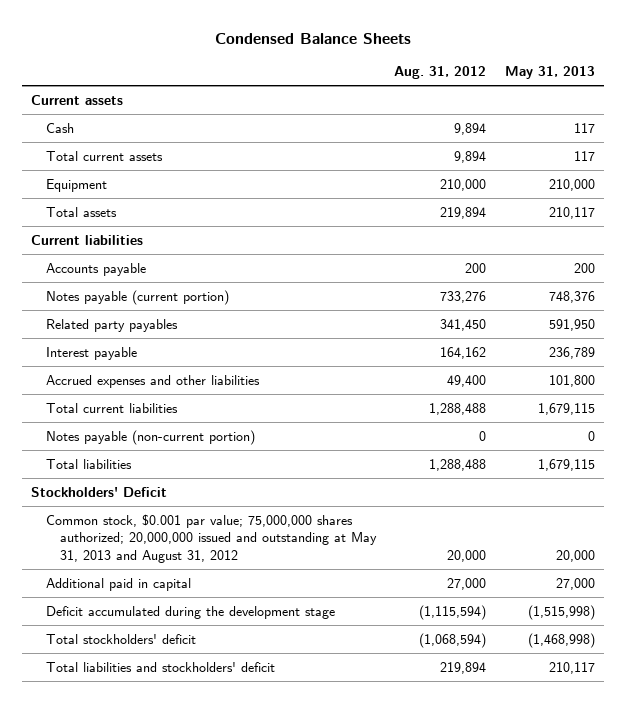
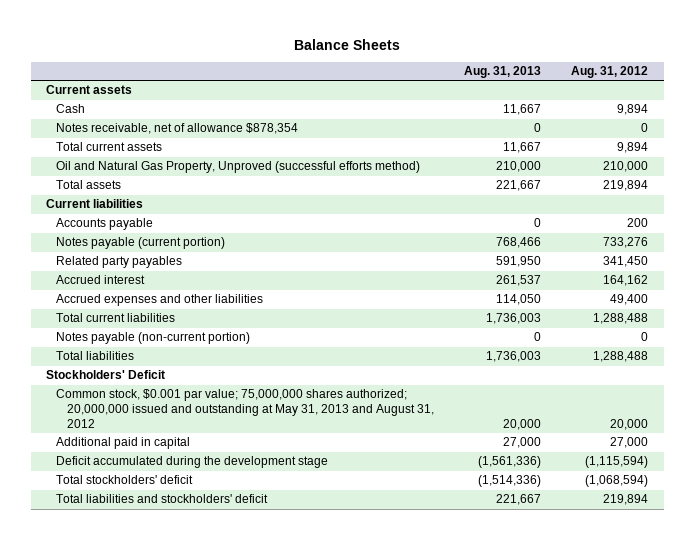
[214,32,411,44] Condensed Balance Sheets -> [294,38,401,50] Balance Sheets
[504,66,595,80] May 31, 2013 -> none
none -> [463,66,541,79] Aug. 31, 2013
none -> [56,123,299,135] Notes receivable, net of allowance $878,354
[45,178,107,192] Equipment -> none
none -> [56,161,421,174] Oil and Natural Gas Property, Unproved (successful efforts method)
[45,346,137,360] Interest payable -> [56,275,146,285] Accrued interest

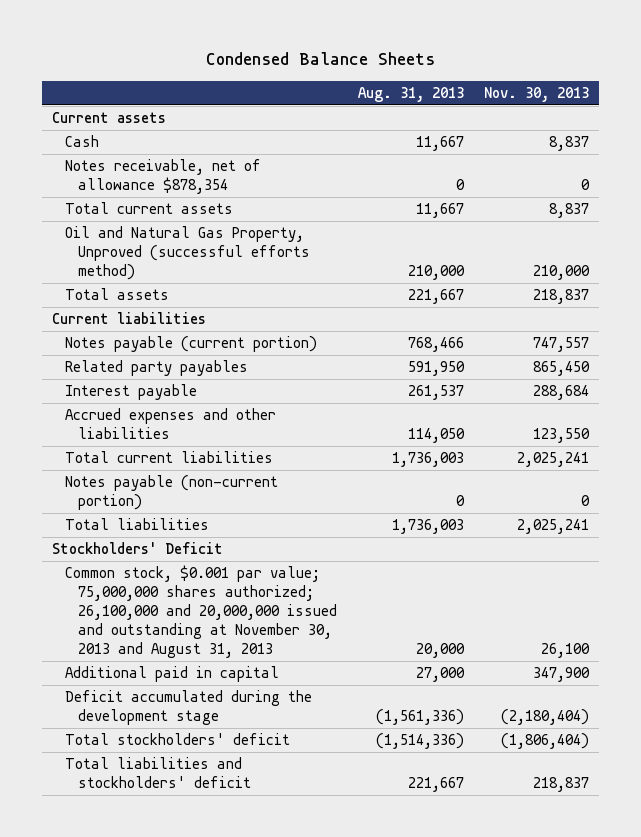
[294,38,401,50] Balance Sheets -> [205,52,435,66] Condensed Balance Sheets
[571,66,649,79] Aug. 31, 2012 -> none
none -> [484,86,590,102] Nov. 30, 2013
[56,218,154,231] Accounts payable -> none
[56,275,146,285] Accrued interest -> [65,384,198,401] Interest payable
[56,389,434,428] Common stock, $0.001 par value; 75,000,000 shares authorized; 20,000,000 issued and outstanding at May 31, 2013 and August 31, 2012 -> [65,565,338,658] Common stock, $0.001 par value; 75,000,000 shares authorized; 26,100,000 and 20,000,000 issued and outstanding at November 30, 2013 and August 31, 2013

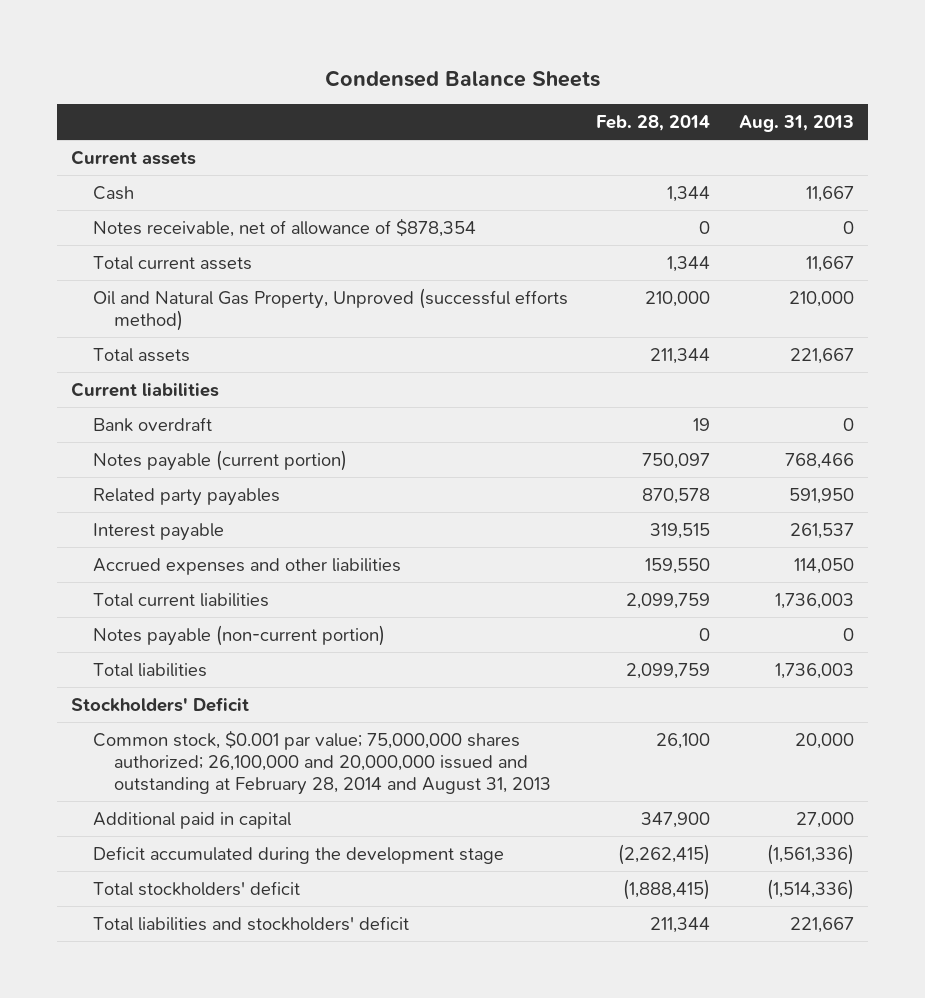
[484,86,590,102] Nov. 30, 2013 -> none
none -> [596,115,711,132] Feb. 28, 2014
[65,159,262,195] Notes receivable, net of allowance $878,354 -> [92,217,476,237] Notes receivable, net of allowance of $878,354
none -> [92,416,212,432] Bank overdraft
[65,565,338,658] Common stock, $0.001 par value; 75,000,000 shares authorized; 26,100,000 and 20,000,000 issued and outstanding at November 30, 2013 and August 31, 2013 -> [92,729,552,796] Common stock, $0.001 par value; 75,000,000 shares authorized; 26,100,000 and 20,000,000 issued and outstanding at February 28, 2014 and August 31, 2013

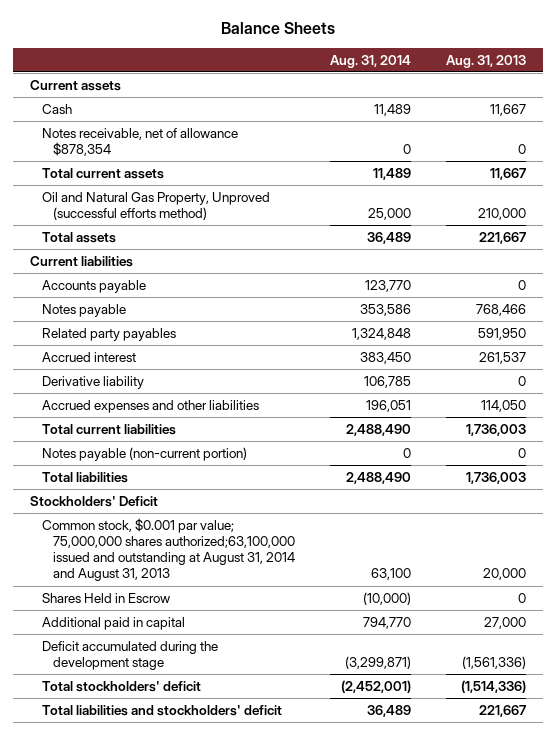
[324,69,600,87] Condensed Balance Sheets -> [220,21,335,34] Balance Sheets
[596,115,711,132] Feb. 28, 2014 -> none
none -> [330,54,412,68] Aug. 31, 2014
[92,217,476,237] Notes receivable, net of allowance of $878,354 -> [41,128,238,157] Notes receivable, net of allowance $878,354
[92,416,212,432] Bank overdraft -> none
none -> [41,280,146,294] Accounts payable
[92,449,347,471] Notes payable (current portion) -> [41,304,126,318] Notes payable
[92,522,224,541] Interest payable -> [41,352,136,363] Accrued interest
none -> [41,376,144,390] Derivative liability
[92,729,552,796] Common stock, $0.001 par value; 75,000,000 shares authorized; 26,100,000 and 20,000,000 issued and outstanding at February 28, 2014 and August 31, 2013 -> [41,518,296,582] Common stock, $0.001 par value; 75,000,000 shares authorized;63,100,000 issued and outstanding at August 31, 2014 and August 31, 2013
none -> [41,593,170,604] Shares Held in Escrow

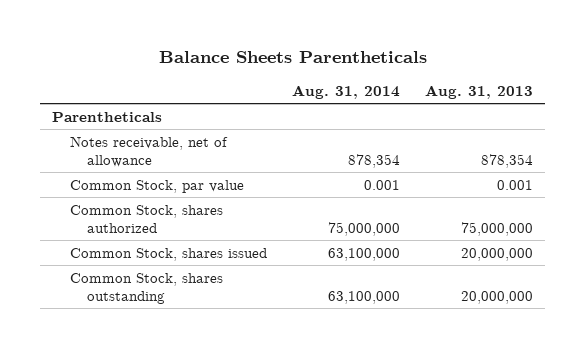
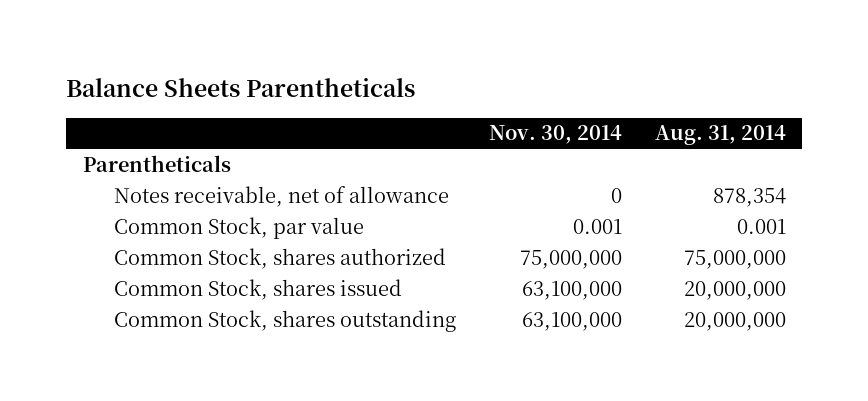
[424,85,533,100] Aug. 31, 2013 -> none
none -> [488,125,622,145] Nov. 30, 2014
[327,247,400,261] 63,100,000 -> [683,280,786,300] 20,000,000
[327,290,400,304] 63,100,000 -> [683,311,786,331] 20,000,000

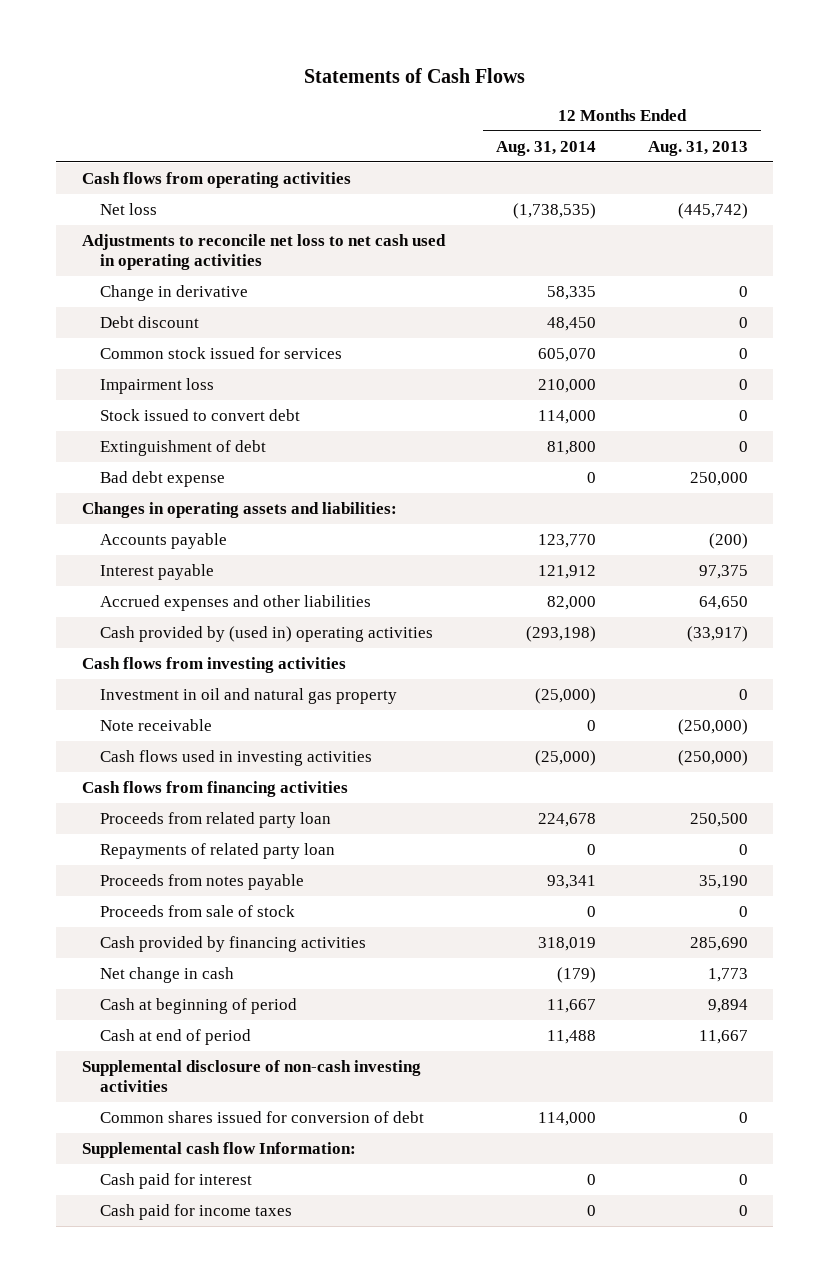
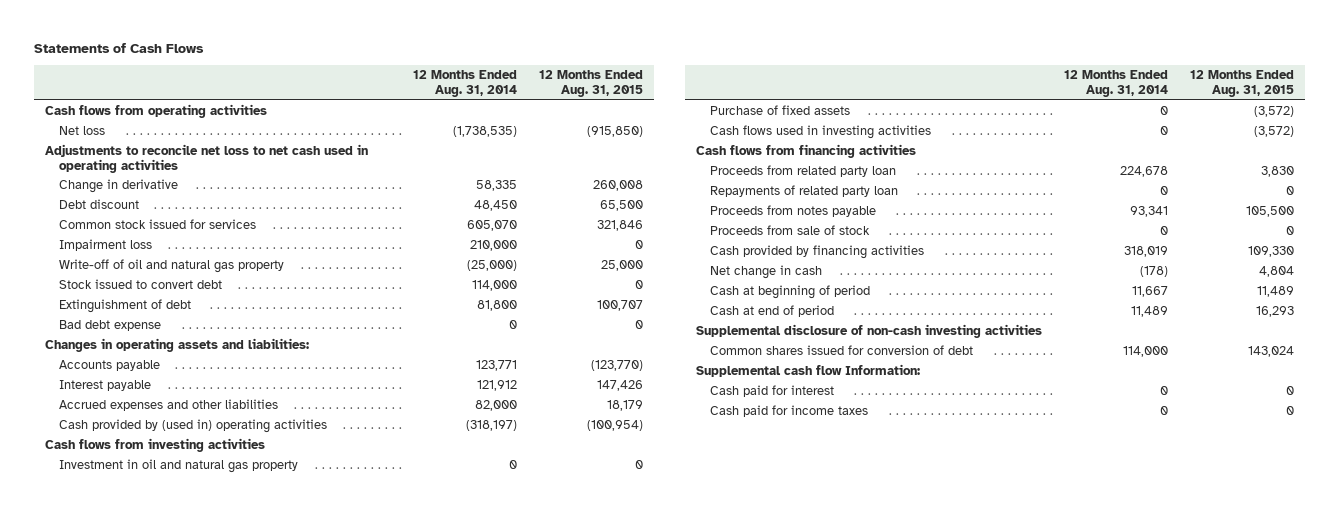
[647,140,748,156] Aug. 31, 2013 -> none
none -> [538,70,643,97] 12 Months Ended Aug. 31, 2015
none -> [58,259,284,274] Write-off of oil and natural gas property
[538,534,597,549] 123,770 -> [475,360,517,372] 123,771
[526,626,597,643] (293,198) -> [465,420,517,432] (318,197)
[99,719,212,732] Note receivable -> none
[535,688,597,705] (25,000) -> [508,460,517,470] 0
none -> [709,105,850,116] Purchase of fixed assets
[535,750,597,767] (25,000) -> [1160,126,1169,136] 0
[557,967,597,984] (179) -> [1140,266,1169,278] (178)
[547,1030,597,1045] 11,488 -> [1131,306,1169,318] 11,489

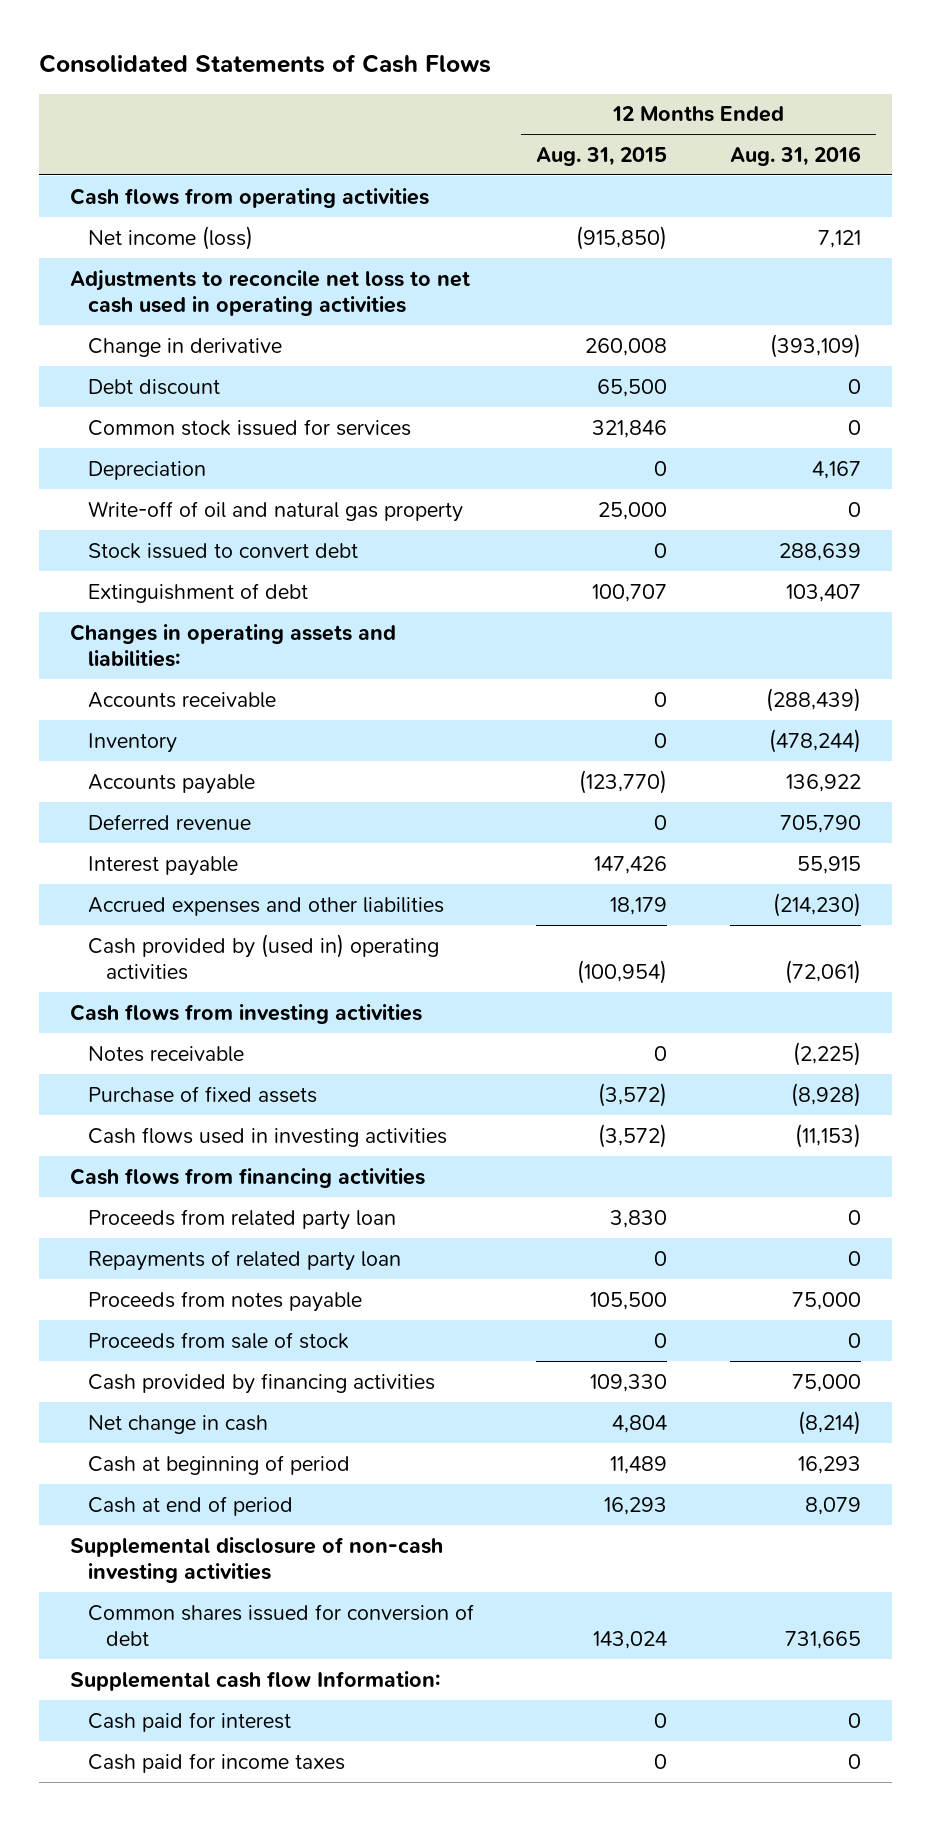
[33,42,204,53] Statements of Cash Flows -> [38,54,491,74] Consolidated Statements of Cash Flows
[412,70,517,97] 12 Months Ended Aug. 31, 2014 -> none
none -> [729,145,861,166] Aug. 31, 2016
[58,126,105,136] Net loss -> [88,225,254,250] Net income (loss)
[58,239,152,252] Impairment loss -> none
none -> [88,460,207,480] Depreciation
[58,320,161,332] Bad debt expense -> none
none -> [88,691,277,708] Accounts receivable
none -> [88,732,178,753] Inventory
none -> [88,813,252,830] Deferred revenue
[58,459,298,474] Investment in oil and natural gas property -> none
none -> [88,1045,245,1062] Notes receivable

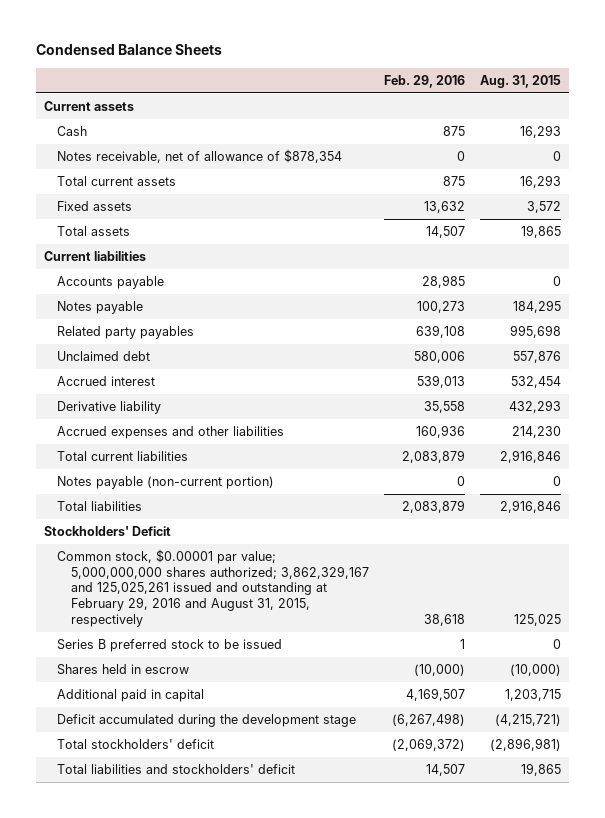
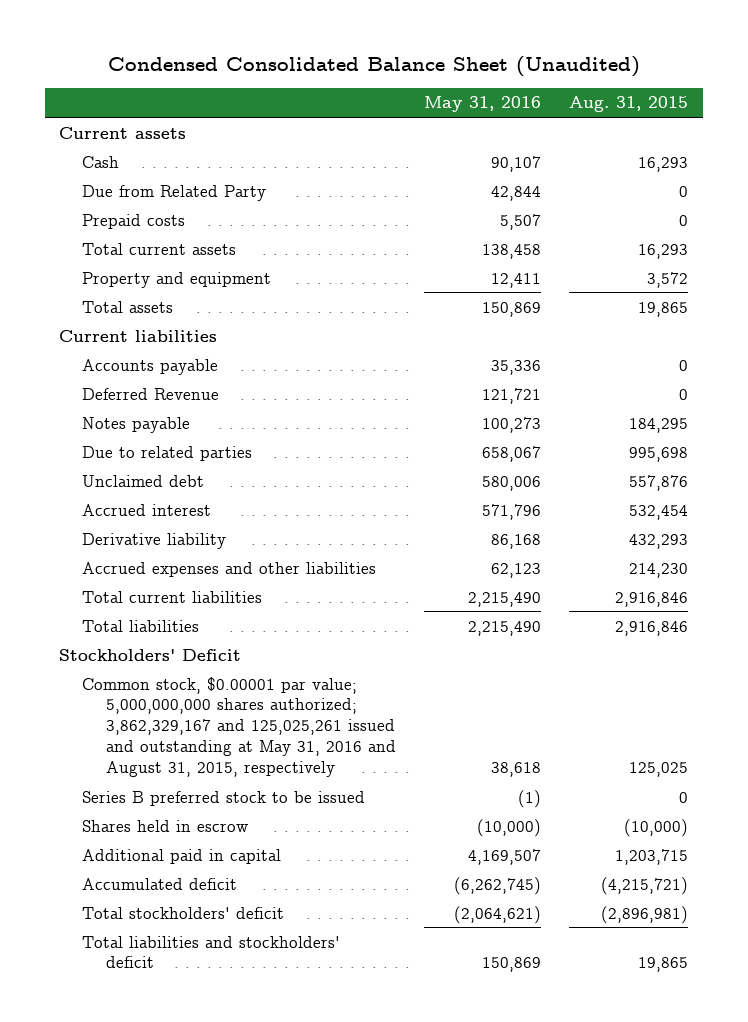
[36,44,223,56] Condensed Balance Sheets -> [107,56,640,78] Condensed Consolidated Balance Sheet (Unaudited)
[383,74,465,88] Feb. 29, 2016 -> none
none -> [424,96,542,113] May 31, 2016
[57,149,343,164] Notes receivable, net of allowance of $878,354 -> none
none -> [82,184,267,201] Due from Related Party
none -> [82,213,186,229] Prepaid costs
[57,201,133,212] Fixed assets -> [82,271,272,288] Property and equipment
none -> [82,387,220,400] Deferred Revenue
[57,326,195,340] Related party payables -> [82,445,253,461] Due to related parties
[57,476,275,490] Notes payable (non-current portion) -> none
[57,549,369,627] Common stock, $0.00001 par value; 5,000,000,000 shares authorized; 3,862,329,167 and 125,025,261 issued and outstanding at February 29, 2016 and August 31, 2015, respectively -> [82,676,396,778] Common stock, $0.00001 par value; 5,000,000,000 shares authorized; 3,862,329,167 and 125,025,261 issued and outstanding at May 31, 2016 and August 31, 2015, respectively
[57,714,357,728] Deficit accumulated during the development stage -> [82,877,238,890] Accumulated deficit

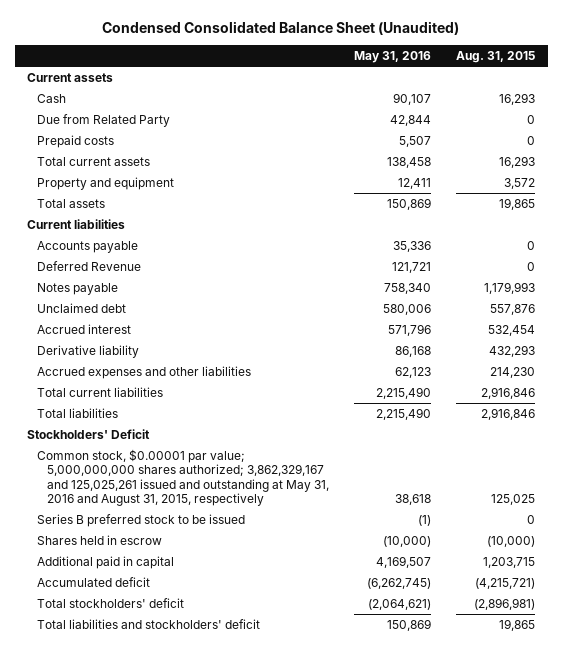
[82,445,253,461] Due to related parties -> none
[482,416,542,433] 100,273 -> [384,282,432,294] 758,340
[629,417,689,433] 184,295 -> [484,281,536,294] 1,179,993

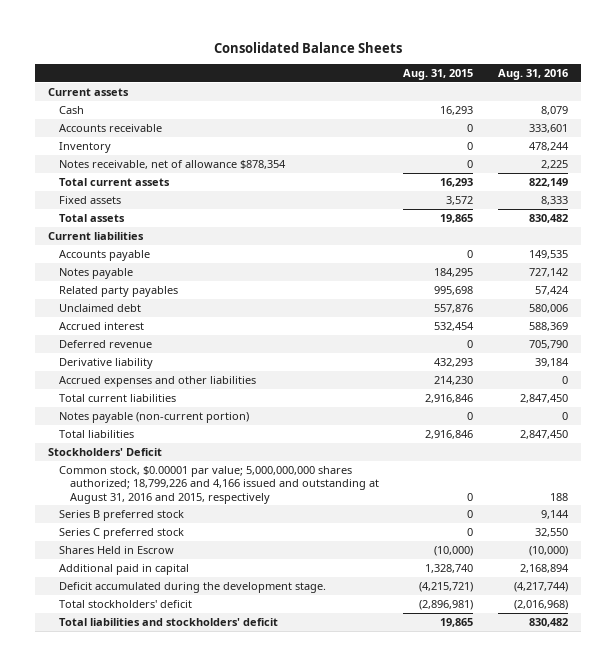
[102,21,460,36] Condensed Consolidated Balance Sheet (Unaudited) -> [213,41,402,53] Consolidated Balance Sheets
[354,51,432,64] May 31, 2016 -> none
none -> [498,68,569,80] Aug. 31, 2016
[37,113,171,127] Due from Related Party -> none
[37,134,115,148] Prepaid costs -> none
none -> [58,123,162,132] Accounts receivable
none -> [58,141,111,153] Inventory
none -> [58,159,286,169] Notes receivable, net of allowance $878,354
[37,176,175,190] Property and equipment -> [58,195,121,204] Fixed assets
[37,260,142,271] Deferred Revenue -> none
[484,281,536,294] 1,179,993 -> [434,267,474,277] 184,295
none -> [58,285,178,297] Related party payables
none -> [58,339,152,348] Deferred revenue
none -> [58,411,249,423] Notes payable (non-current portion)
[37,448,329,507] Common stock, $0.00001 par value; 5,000,000,000 shares authorized; 3,862,329,167 and 125,025,261 issued and outstanding at May 31, 2016 and August 31, 2015, respectively -> [58,465,379,504] Common stock, $0.00001 par value; 5,000,000,000 shares authorized; 18,799,226 and 4,166 issued and outstanding at August 31, 2016 and 2015, respectively
[491,494,536,506] 125,025 -> [467,492,474,501] 0
[37,513,246,527] Series B preferred stock to be issued -> [58,509,184,521] Series B preferred stock
none -> [58,527,184,539] Series C preferred stock
[37,534,163,545] Shares held in escrow -> [58,545,174,554] Shares Held in Escrow
[483,556,536,568] 1,203,715 -> [425,563,474,573] 1,328,740
[37,576,151,587] Accumulated deficit -> [58,581,326,593] Deficit accumulated during the development stage.

